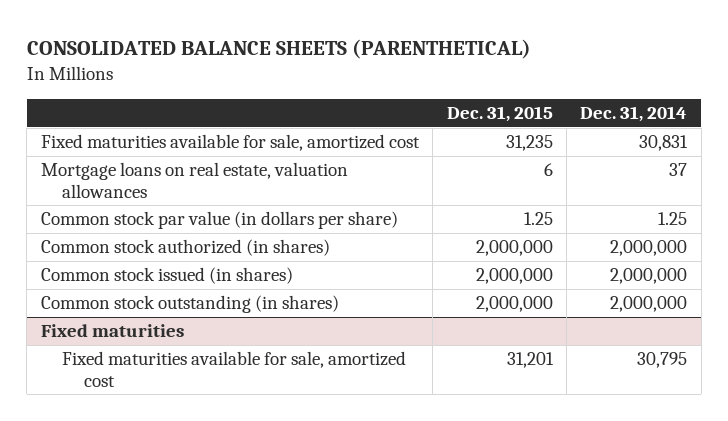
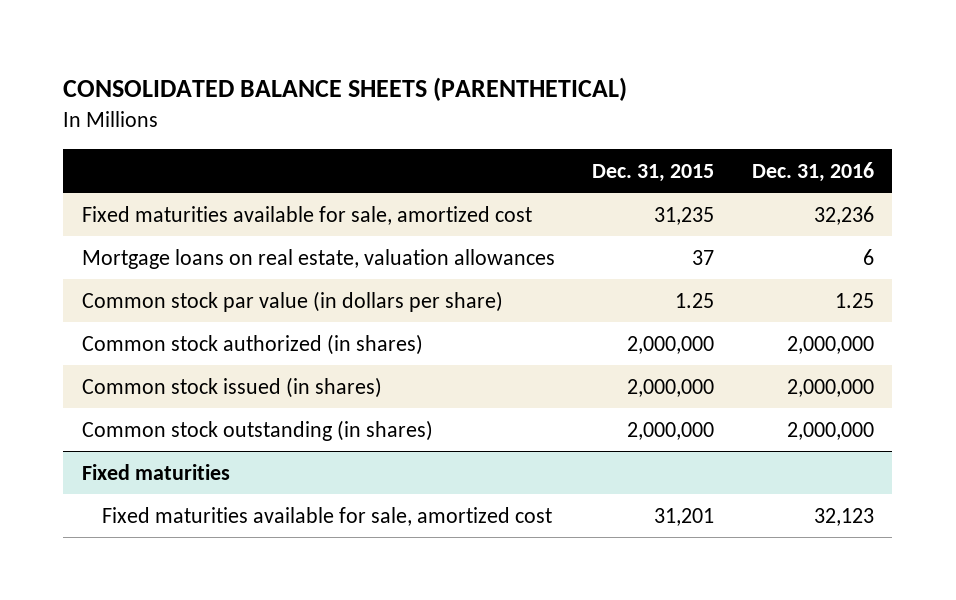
[580,105,688,122] Dec. 31, 2014 -> none
none -> [751,161,874,182] Dec. 31, 2016
[543,163,553,177] 6 -> [692,249,715,265] 37

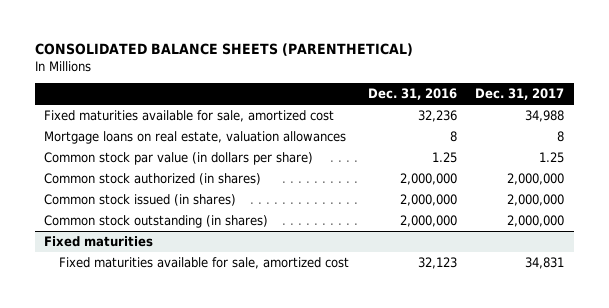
[592,163,715,182] Dec. 31, 2015 -> none
none -> [475,88,565,101] Dec. 31, 2017
[862,248,874,265] 6 -> [449,131,457,143] 8

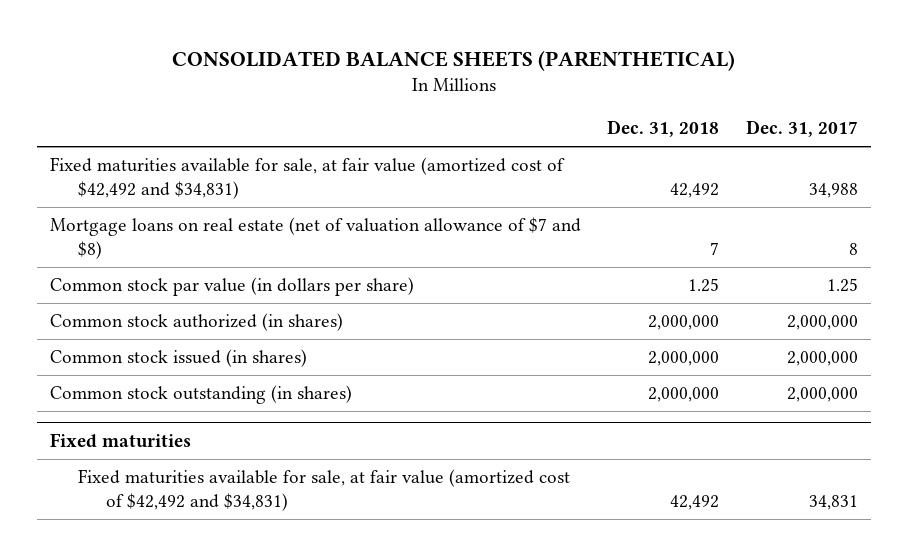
[367,88,457,101] Dec. 31, 2016 -> none
none -> [607,120,720,138] Dec. 31, 2018
[44,110,335,123] Fixed maturities available for sale, amortized cost -> [50,157,566,199] Fixed maturities available for sale, at fair value (amortized cost of $42,492 and $34,831)
[44,131,347,145] Mortgage loans on real estate, valuation allowances -> [50,217,582,259] Mortgage loans on real estate (net of valuation allowance of $7 and $8)
[58,257,349,270] Fixed maturities available for sale, amortized cost -> [77,469,570,511] Fixed maturities available for sale, at fair value (amortized cost of $42,492 and $34,831)

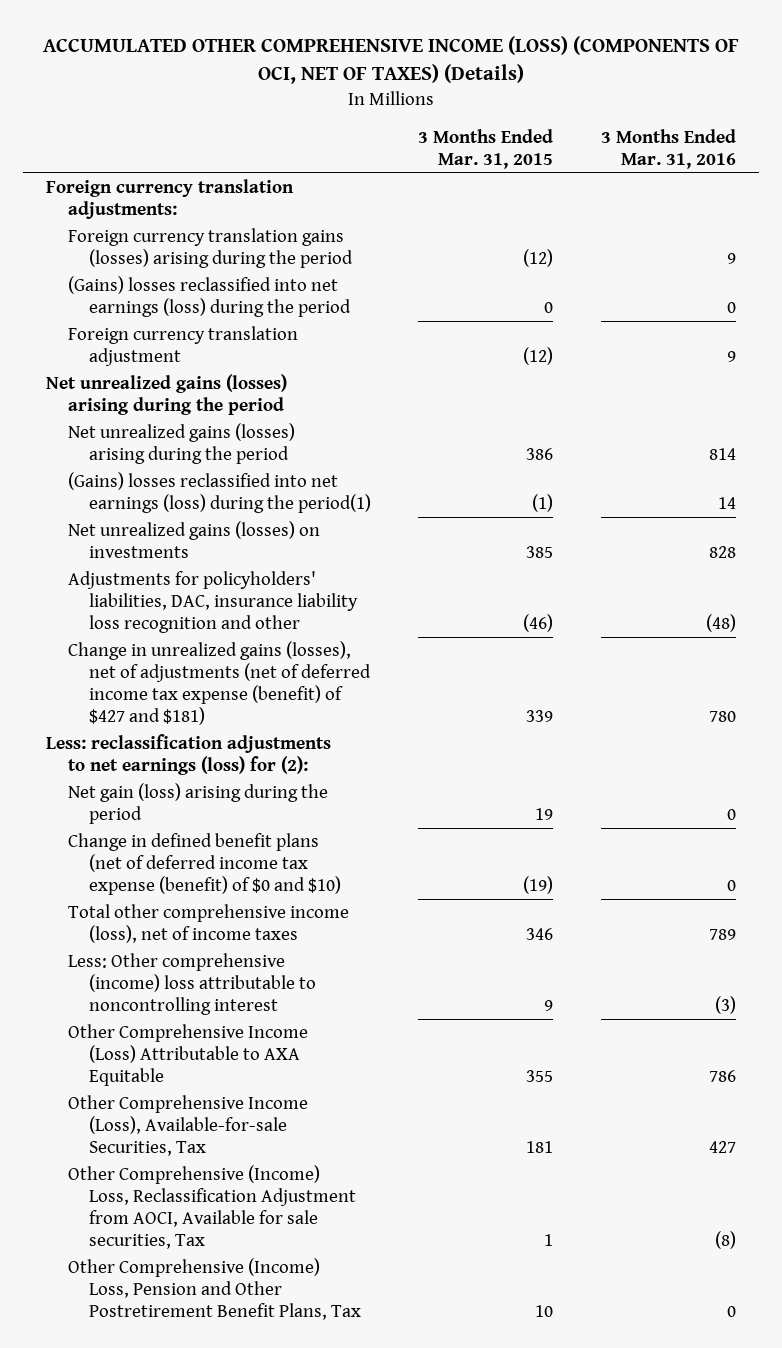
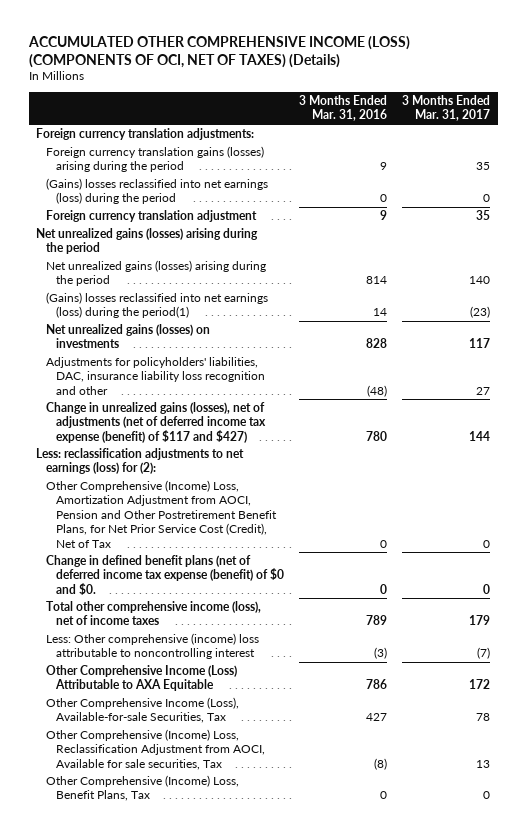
[418,129,554,169] 3 Months Ended Mar. 31, 2015 -> none
none -> [402,95,491,122] 3 Months Ended Mar. 31, 2017
[67,641,372,725] Change in unrealized gains (losses), net of adjustments (net of deferred income tax expense (benefit) of $427 and $181) -> [46,402,267,443] Change in unrealized gains (losses), net of adjustments (net of deferred income tax expense (benefit) of $117 and $427)
[67,783,328,825] Net gain (loss) arising during the period -> none
none -> [46,480,278,548] Other Comprehensive (Income) Loss, Amortization Adjustment from AOCI, Pension and Other Postretirement Benefit Plans, for Net Prior Service Cost (Credit), Net of Tax
[67,833,342,896] Change in defined benefit plans (net of deferred income tax expense (benefit) of $0 and $10) -> [46,555,285,595] Change in defined benefit plans (net of deferred income tax expense (benefit) of $0 and $0.
[67,1258,362,1321] Other Comprehensive (Income) Loss, Pension and Other Postretirement Benefit Plans, Tax -> [46,775,240,802] Other Comprehensive (Income) Loss, Benefit Plans, Tax

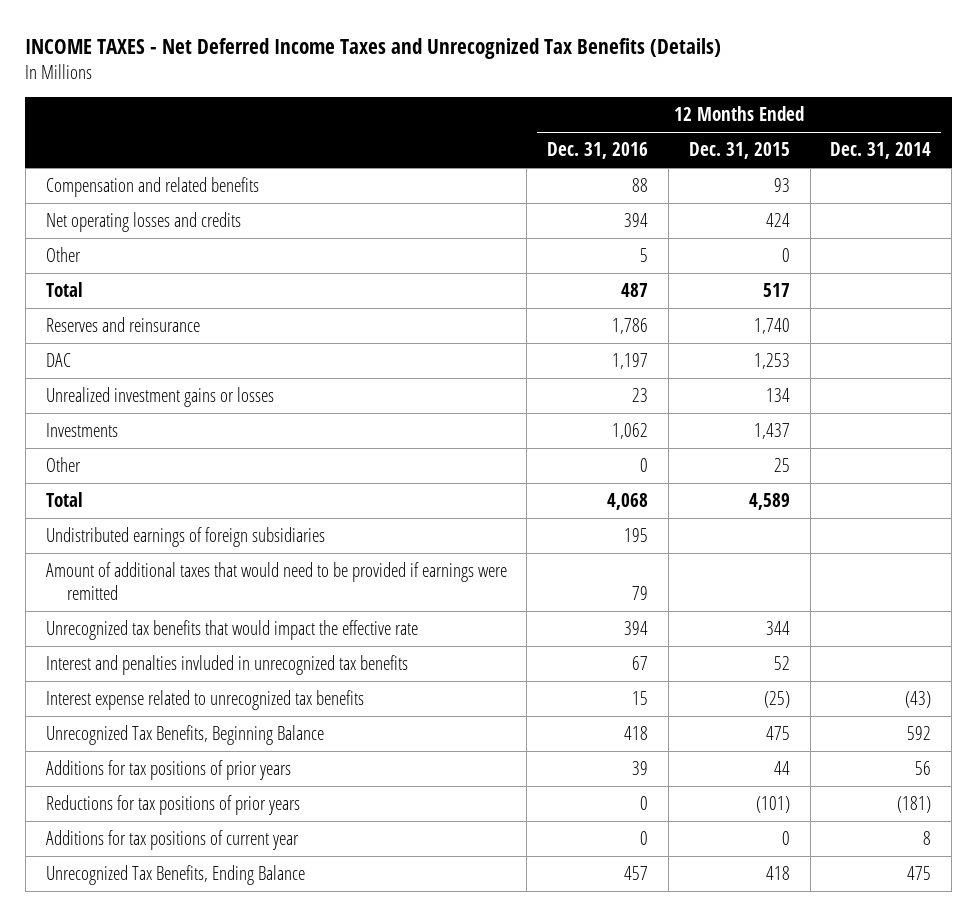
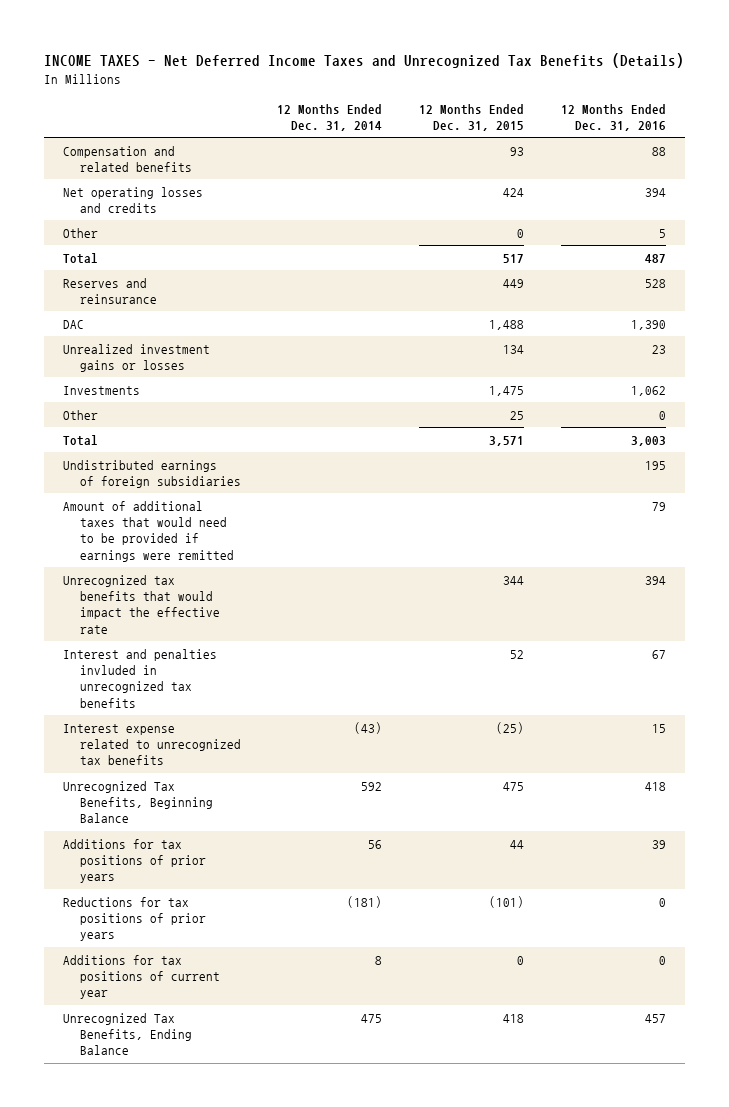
[612,317,649,334] 1,786 -> [645,278,667,288] 528
[753,317,790,334] 1,740 -> [503,278,525,288] 449
[612,352,649,369] 1,197 -> [631,319,667,330] 1,390
[753,352,790,369] 1,253 -> [489,319,525,330] 1,488
[753,422,790,439] 1,437 -> [489,385,525,396] 1,475
[607,492,649,510] 4,068 -> [631,435,667,446] 3,003
[748,492,790,510] 4,589 -> [489,435,525,446] 3,571

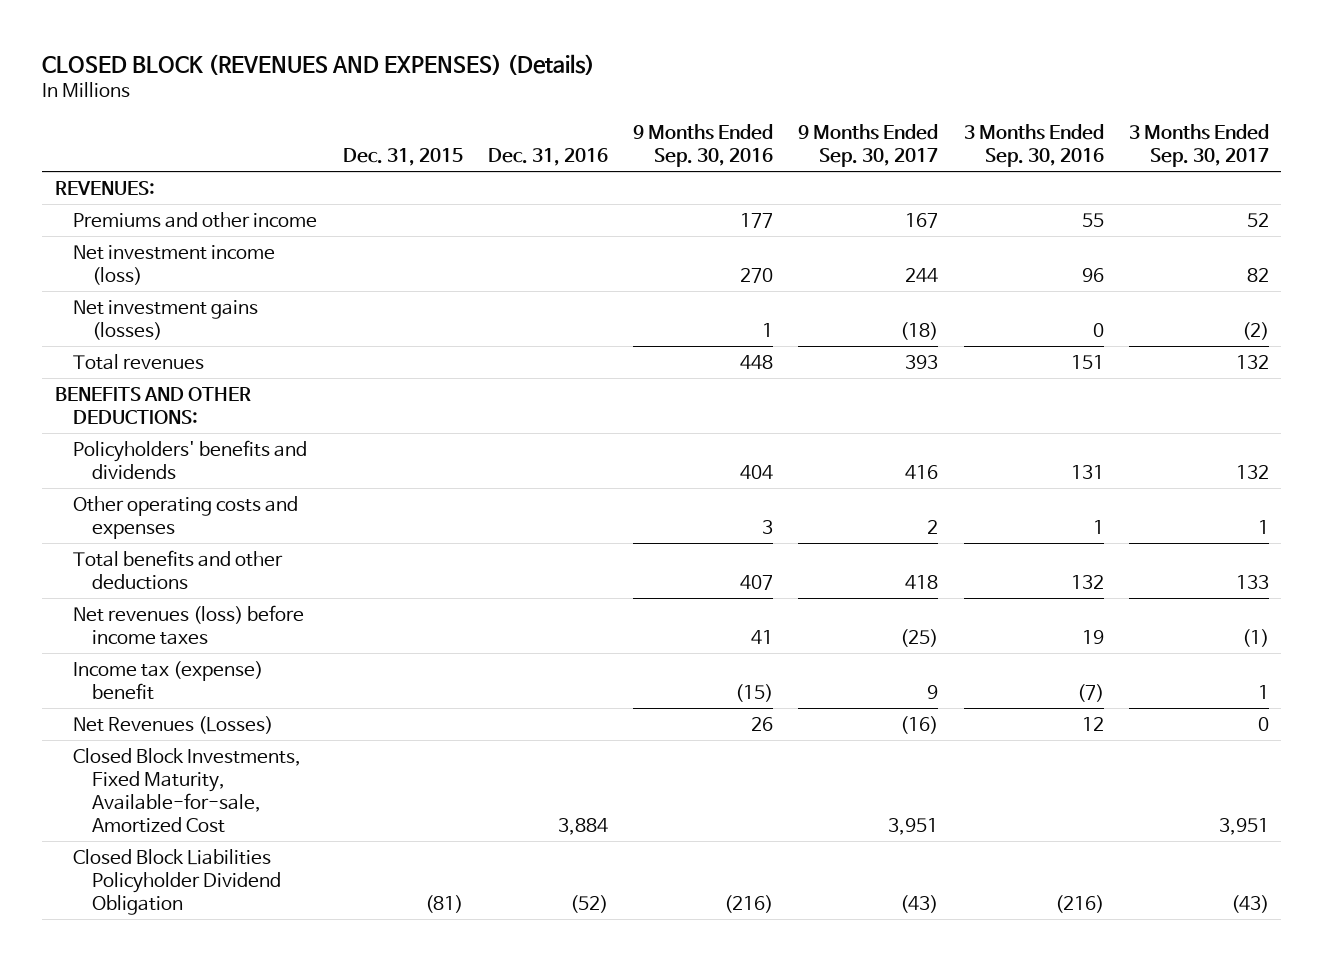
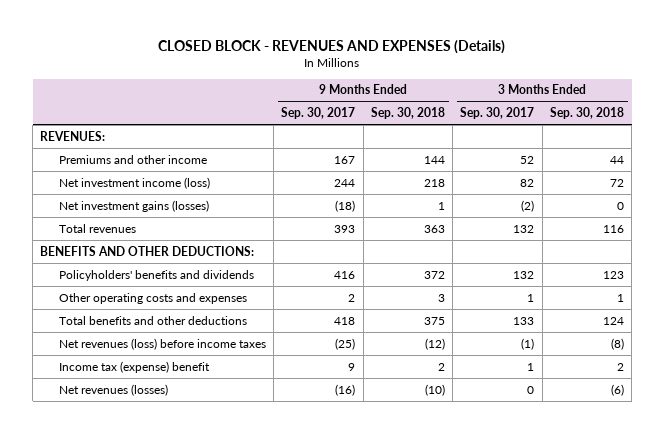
[42,53,596,75] CLOSED BLOCK (REVENUES AND EXPENSES) (Details) -> [158,39,506,54] CLOSED BLOCK - REVENUES AND EXPENSES (Details)
[342,148,463,167] Dec. 31, 2015 -> none
[487,148,608,167] Dec. 31, 2016 -> none
[633,124,774,168] 9 Months Ended Sep. 30, 2016 -> none
[963,124,1104,168] 3 Months Ended Sep. 30, 2016 -> none
none -> [370,107,445,120] Sep. 30, 2018
none -> [549,107,624,120] Sep. 30, 2018
[73,747,302,834] Closed Block Investments, Fixed Maturity, Available-for-sale, Amortized Cost -> none
[73,848,281,916] Closed Block Liabilities Policyholder Dividend Obligation -> none
[73,715,274,734] Net Revenues (Losses) -> [59,383,169,396] Net revenues (losses)

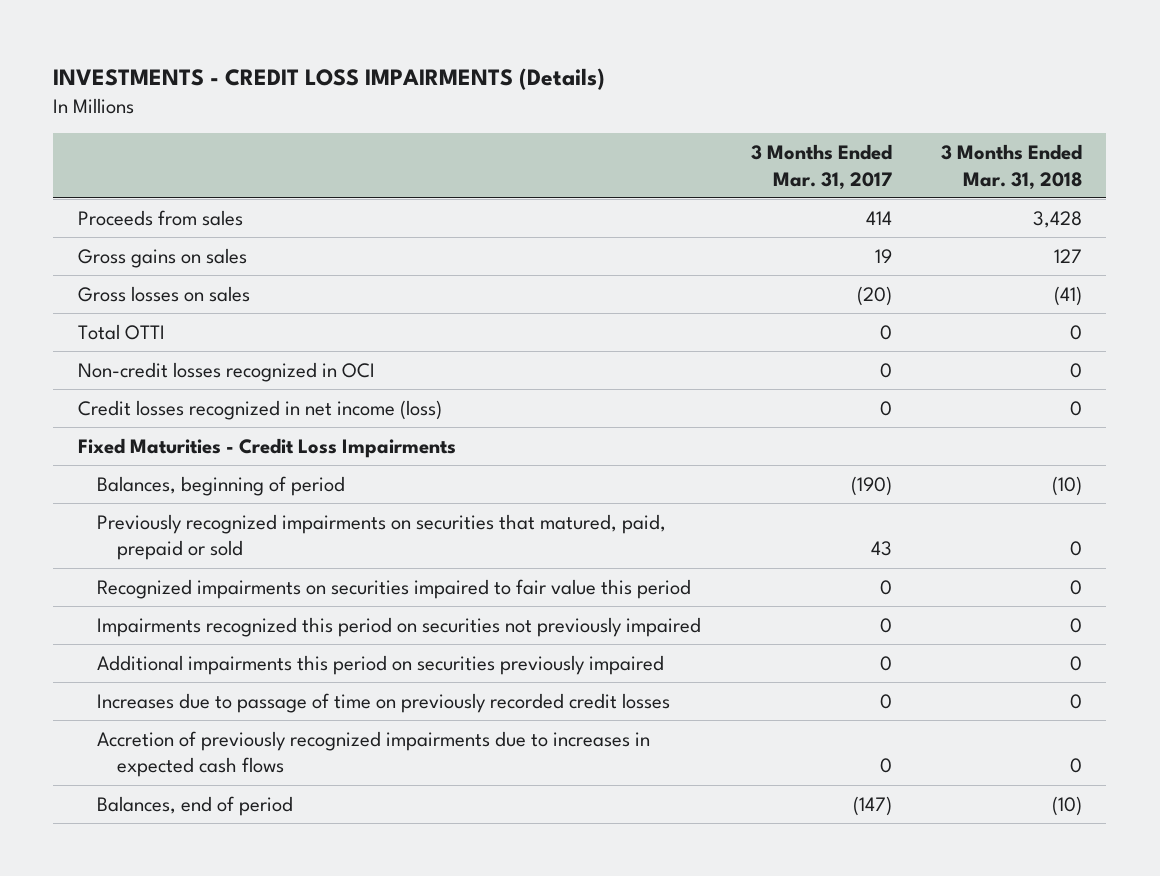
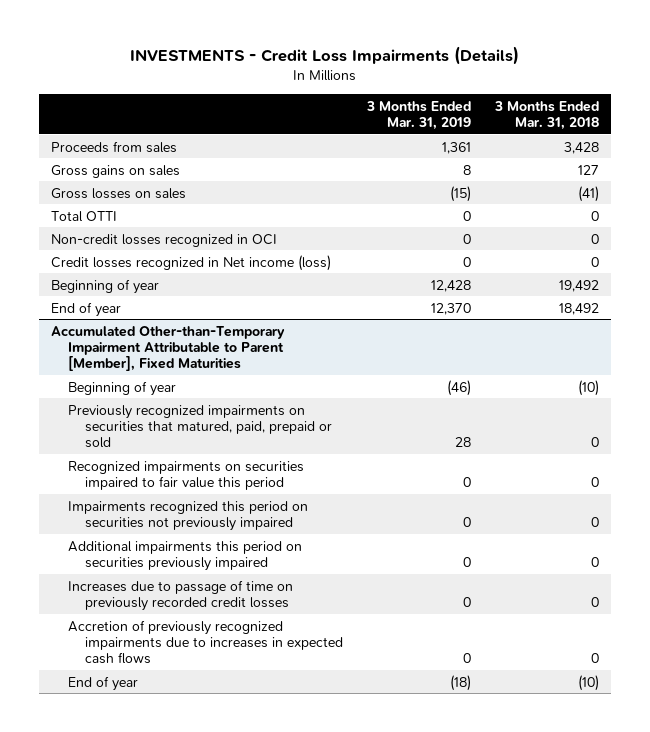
[53,68,606,91] INVESTMENTS - CREDIT LOSS IMPAIRMENTS (Details) -> [129,45,519,65] INVESTMENTS - Credit Loss Impairments (Details)
[750,144,892,190] 3 Months Ended Mar. 31, 2017 -> none
none -> [366,100,472,130] 3 Months Ended Mar. 31, 2019
[77,437,456,458] Fixed Maturities - Credit Loss Impairments -> none
[97,475,346,496] Balances, beginning of period -> none
[77,399,442,420] Credit losses recognized in net income (loss) -> [50,254,331,271] Credit losses recognized in Net income (loss)
none -> [50,278,159,294] Beginning of year
none -> [50,301,121,317] End of year
none -> [50,325,285,372] Accumulated Other-than-Temporary Impairment Attributable to Parent [Member], Fixed Maturities
none -> [67,380,176,396] Beginning of year
[97,795,294,816] Balances, end of period -> none
none -> [67,675,138,691] End of year

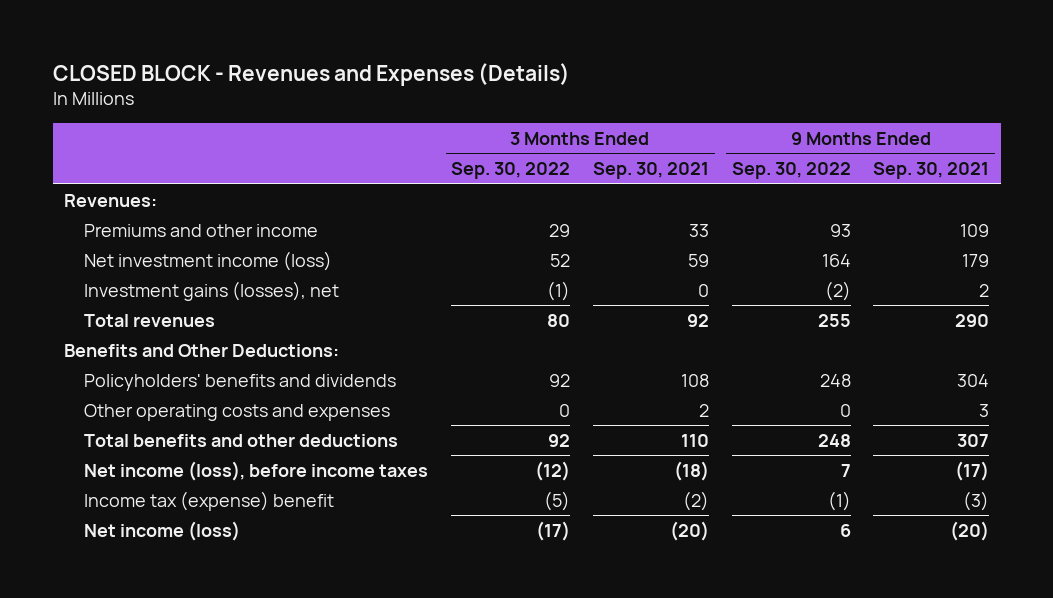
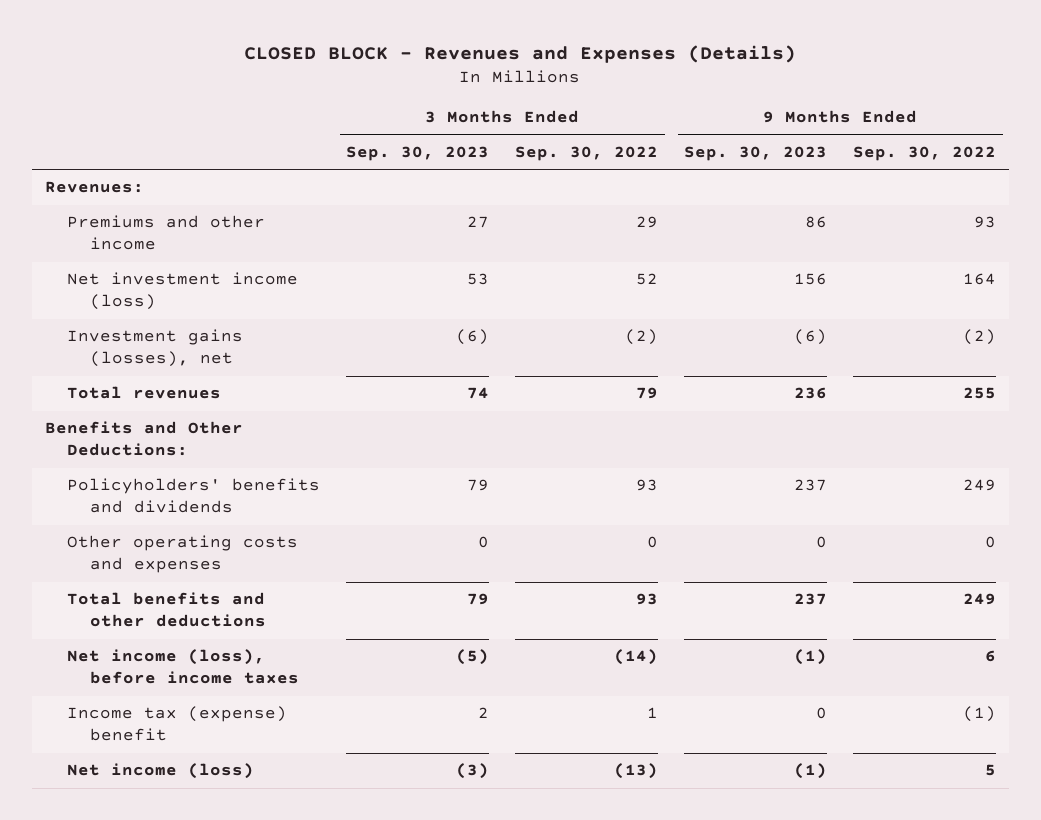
[592,162,709,180] Sep. 30, 2021 -> none
[873,162,990,180] Sep. 30, 2021 -> none
none -> [346,145,490,161] Sep. 30, 2023
none -> [684,145,828,161] Sep. 30, 2023
[547,280,571,301] (1) -> [625,329,659,346] (2)
[547,313,571,327] 80 -> [636,387,659,400] 79
[549,373,571,387] 92 -> [636,479,659,492] 93
[819,373,851,387] 248 -> [963,479,997,492] 249
[548,433,571,447] 92 -> [636,593,659,606] 93
[817,433,851,447] 248 -> [963,593,997,606] 249
[535,460,571,481] (12) -> [614,649,659,666] (14)
[840,463,851,477] 7 -> [985,650,997,663] 6
[544,490,571,511] (5) -> [647,707,659,719] 1
[536,520,571,541] (17) -> [614,763,659,780] (13)
[839,523,851,537] 6 -> [985,764,997,777] 5

